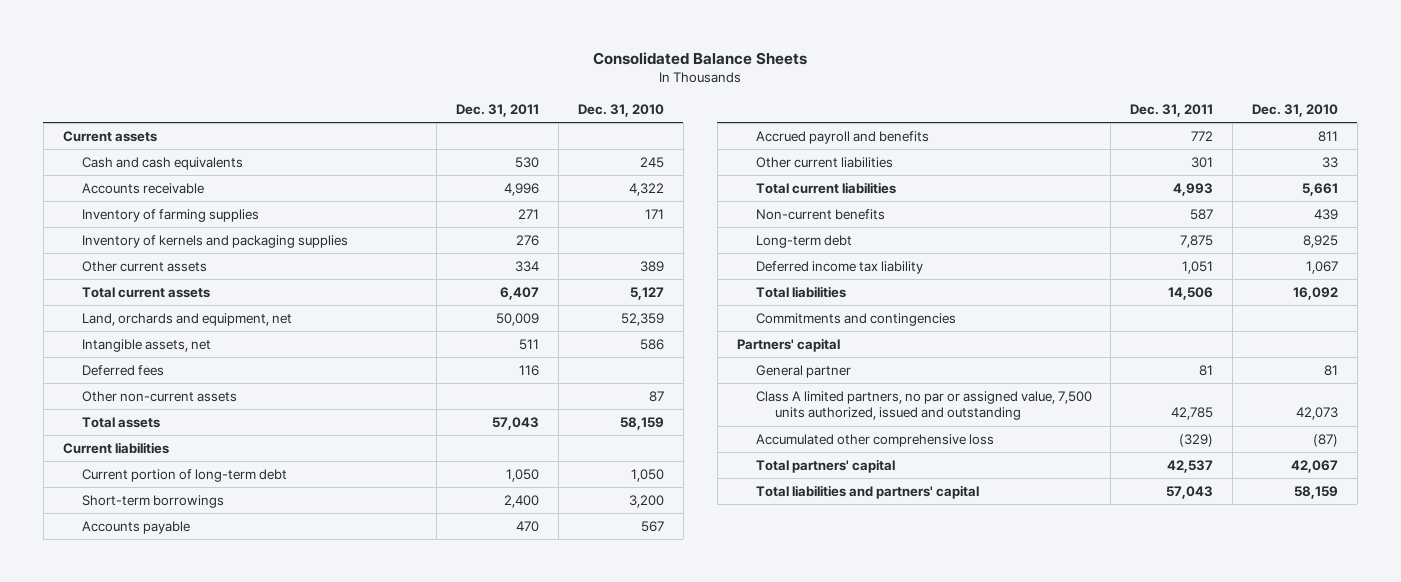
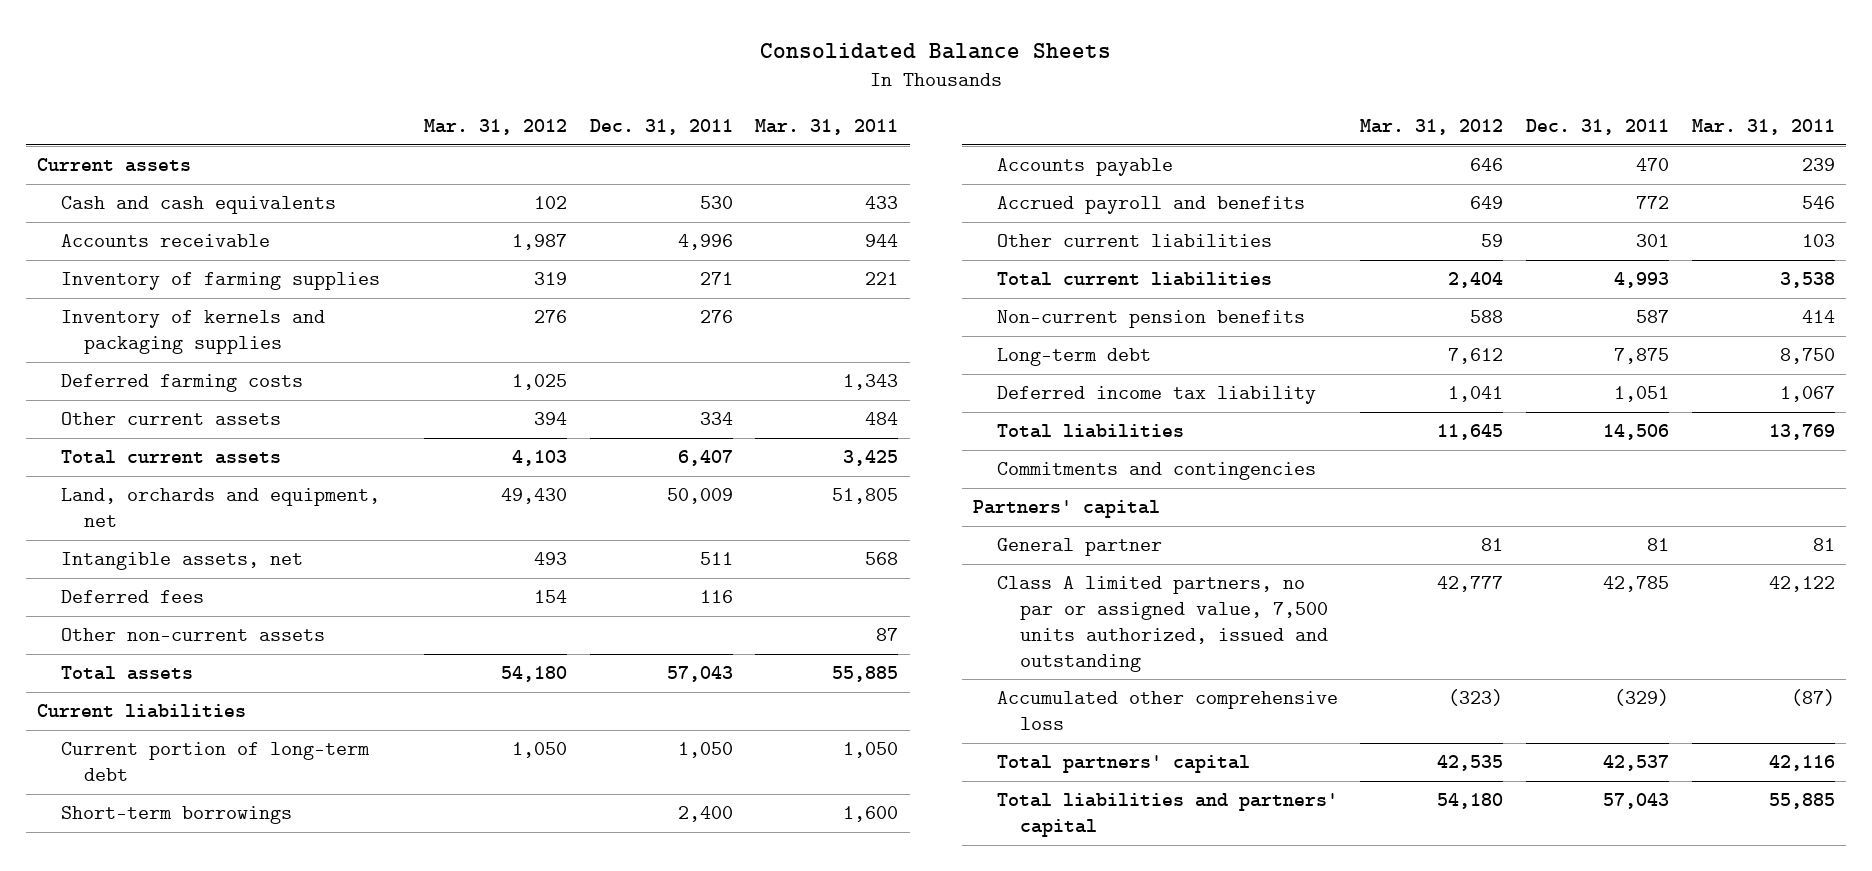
[577,103,664,117] Dec. 31, 2010 -> none
none -> [424,119,568,136] Mar. 31, 2012
none -> [755,119,899,136] Mar. 31, 2011
none -> [60,374,303,393] Deferred farming costs
[755,208,885,220] Non-current benefits -> [996,310,1305,329] Non-current pension benefits

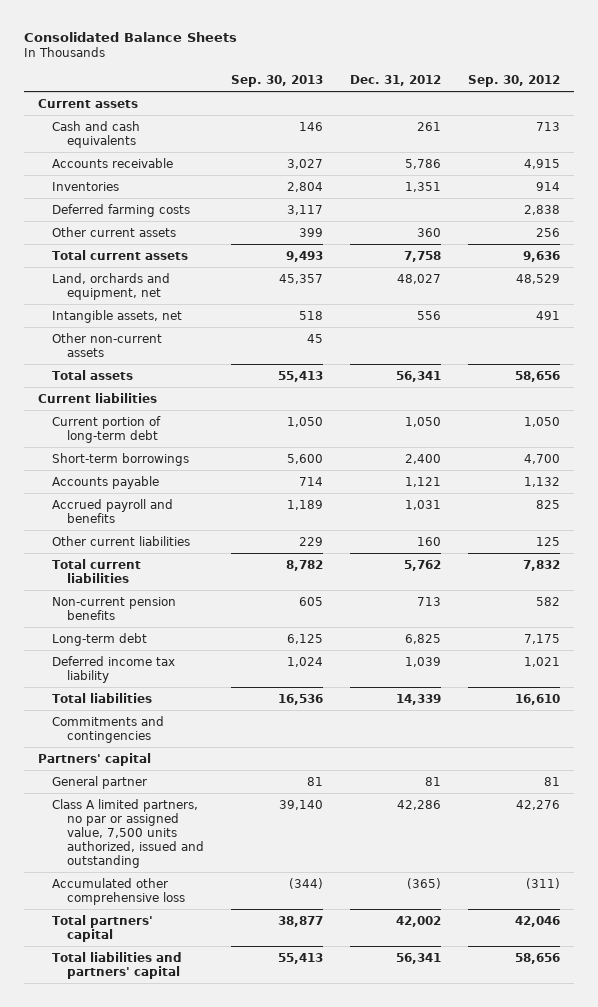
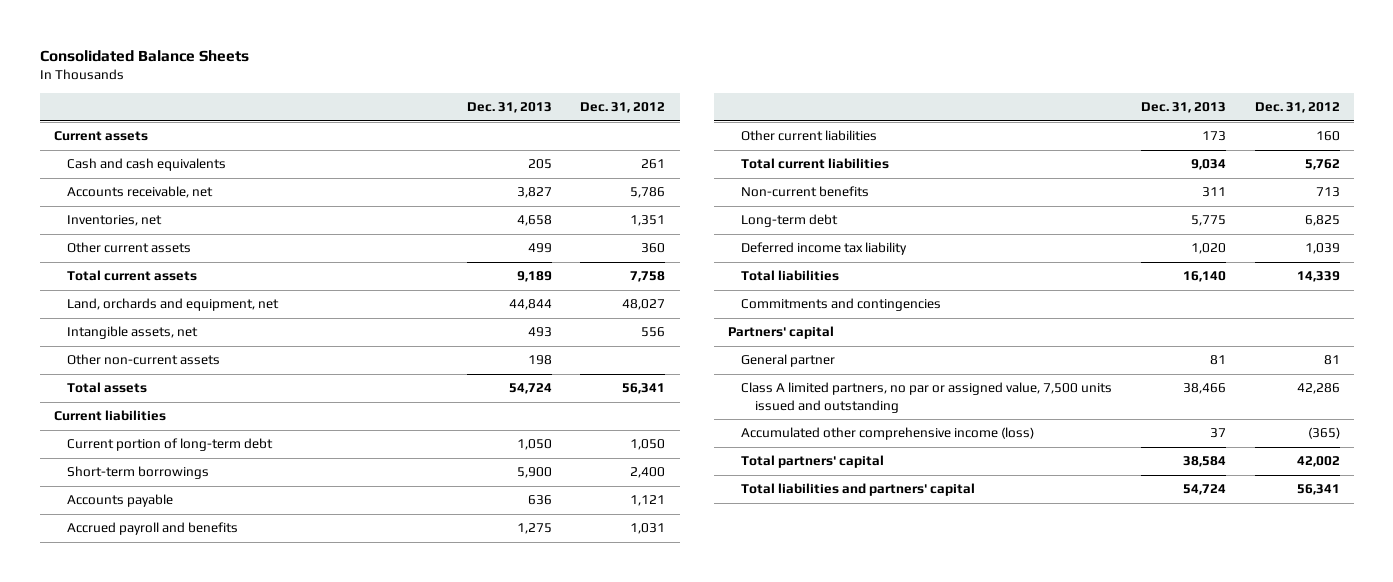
[230,75,323,88] Sep. 30, 2013 -> none
[467,75,560,88] Sep. 30, 2012 -> none
none -> [466,102,552,114] Dec. 31, 2013
[52,203,191,217] Deferred farming costs -> none
[52,157,174,168] Accounts receivable -> [67,186,214,199] Accounts receivable, net
[52,181,120,191] Inventories -> [67,215,163,227] Inventories, net
[52,596,177,620] Non-current pension benefits -> [741,186,870,198] Non-current benefits
[52,798,204,868] Class A limited partners, no par or assigned value, 7,500 units authorized, issued and outstanding -> [741,382,1113,413] Class A limited partners, no par or assigned value, 7,500 units issued and outstanding
[52,877,185,905] Accumulated other comprehensive loss -> [741,427,1035,441] Accumulated other comprehensive income (loss)

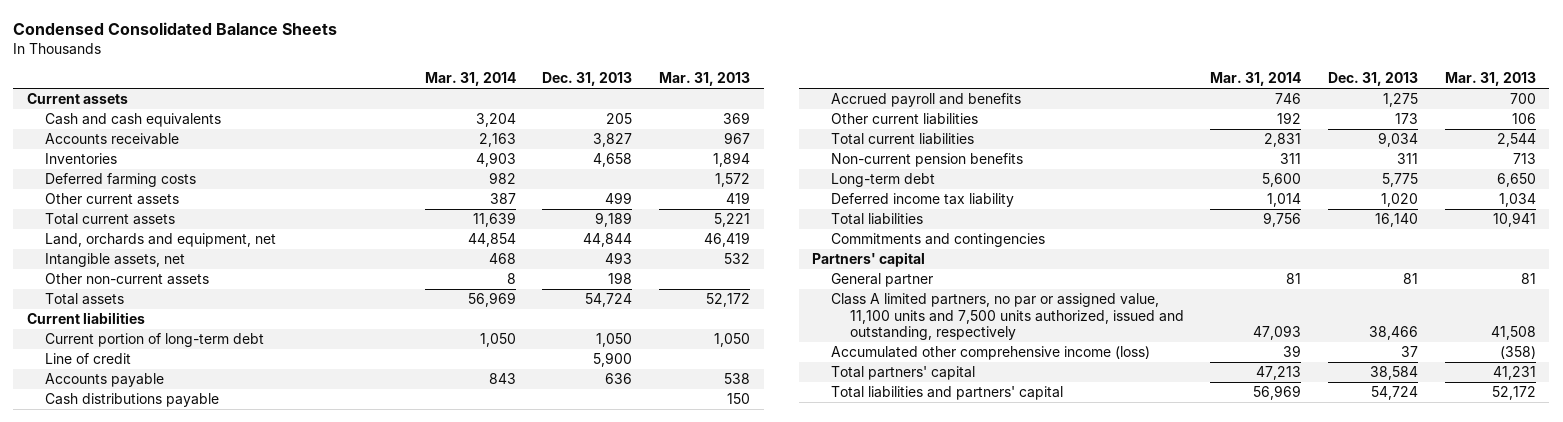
[39,49,249,62] Consolidated Balance Sheets -> [13,22,338,36] Condensed Consolidated Balance Sheets
[580,102,666,114] Dec. 31, 2012 -> none
none -> [424,72,516,87] Mar. 31, 2014
none -> [659,72,751,87] Mar. 31, 2013
[67,186,214,199] Accounts receivable, net -> [45,133,180,146] Accounts receivable
[67,215,163,227] Inventories, net -> [45,153,118,165] Inventories
none -> [45,173,197,188] Deferred farming costs
[67,466,210,480] Short-term borrowings -> [45,353,132,365] Line of credit
none -> [45,393,220,408] Cash distributions payable
[741,186,870,198] Non-current benefits -> [830,153,1023,168] Non-current pension benefits
[741,382,1113,413] Class A limited partners, no par or assigned value, 7,500 units issued and outstanding -> [830,293,1184,341] Class A limited partners, no par or assigned value, 11,100 units and 7,500 units authorized, issued and outstanding, respectively

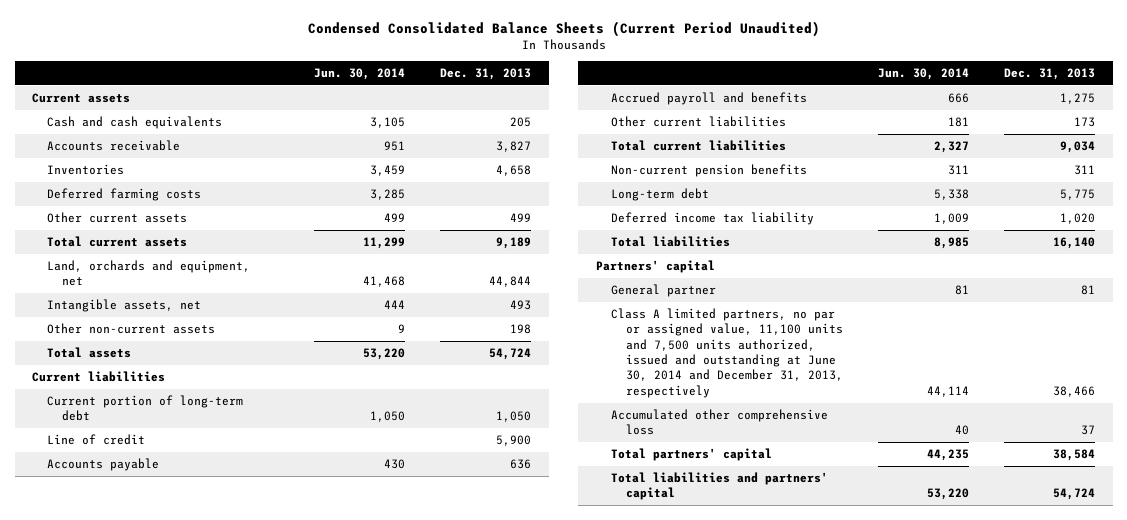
[13,22,338,36] Condensed Consolidated Balance Sheets -> [307,20,820,37] Condensed Consolidated Balance Sheets (Current Period Unaudited)
[424,72,516,87] Mar. 31, 2014 -> none
[659,72,751,87] Mar. 31, 2013 -> none
none -> [314,67,406,80] Jun. 30, 2014
[45,393,220,408] Cash distributions payable -> none
[830,233,1045,248] Commitments and contingencies -> none
[830,293,1184,341] Class A limited partners, no par or assigned value, 11,100 units and 7,500 units authorized, issued and outstanding, respectively -> [610,308,843,398] Class A limited partners, no par or assigned value, 11,100 units and 7,500 units authorized, issued and outstanding at June 30, 2014 and December 31, 2013, respectively
[830,346,1150,361] Accumulated other comprehensive income (loss) -> [610,409,828,436] Accumulated other comprehensive loss

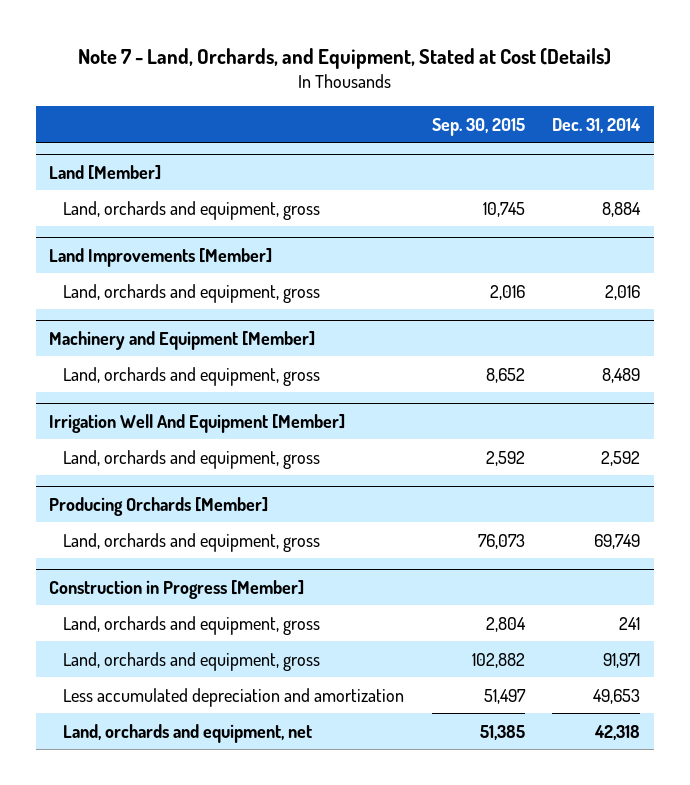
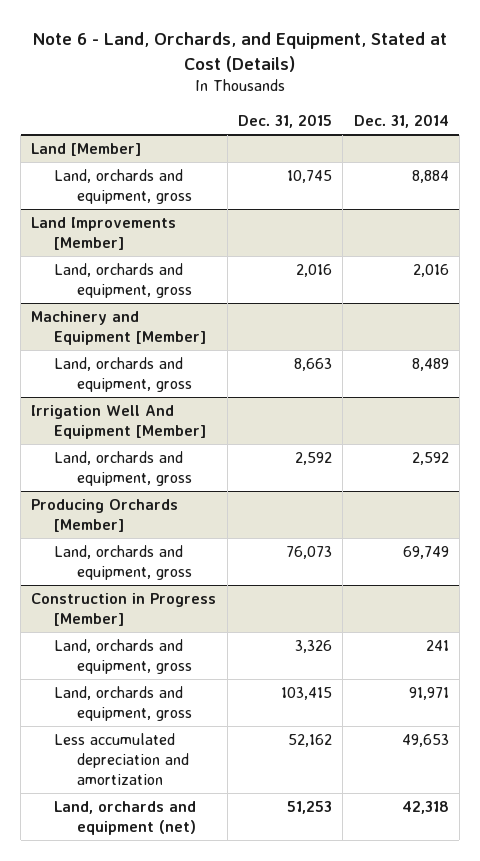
[77,47,611,69] Note 7 - Land, Orchards, and Equipment, Stated at Cost (Details) -> [33,32,448,72] Note 6 - Land, Orchards, and Equipment, Stated at Cost (Details)
[431,117,525,136] Sep. 30, 2015 -> none
none -> [238,113,333,128] Dec. 31, 2015
[63,723,313,743] Land, orchards and equipment, net -> [54,800,197,835] Land, orchards and equipment (net)

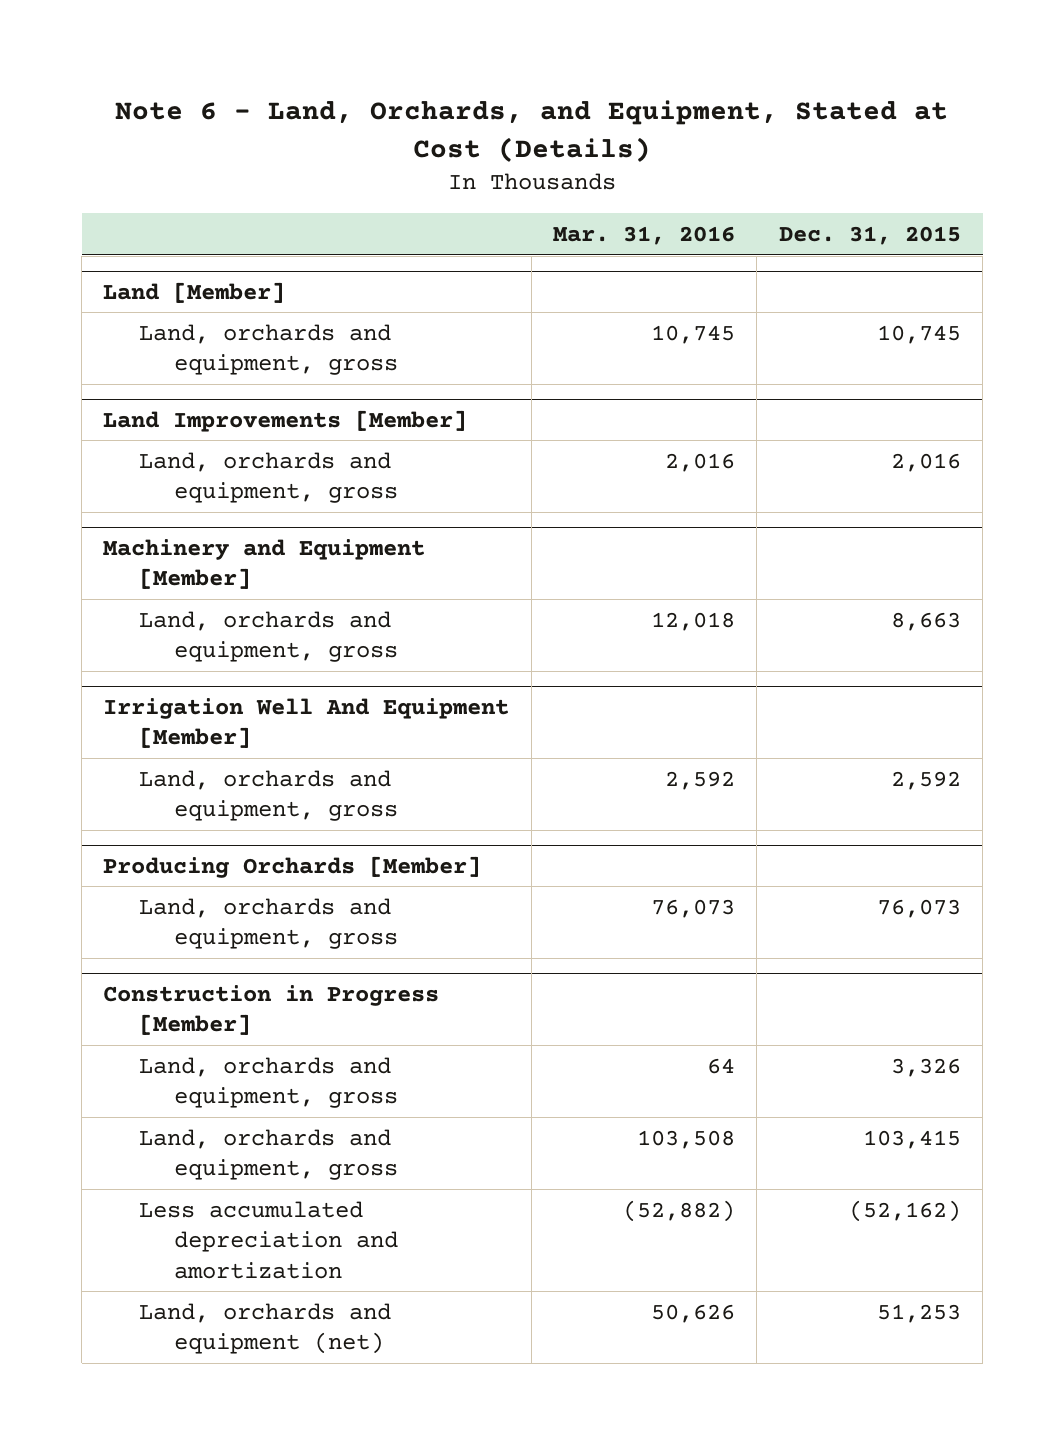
[353,113,449,128] Dec. 31, 2014 -> none
none -> [553,225,736,245] Mar. 31, 2016
[288,733,333,747] 52,162 -> [848,1199,961,1222] (52,162)

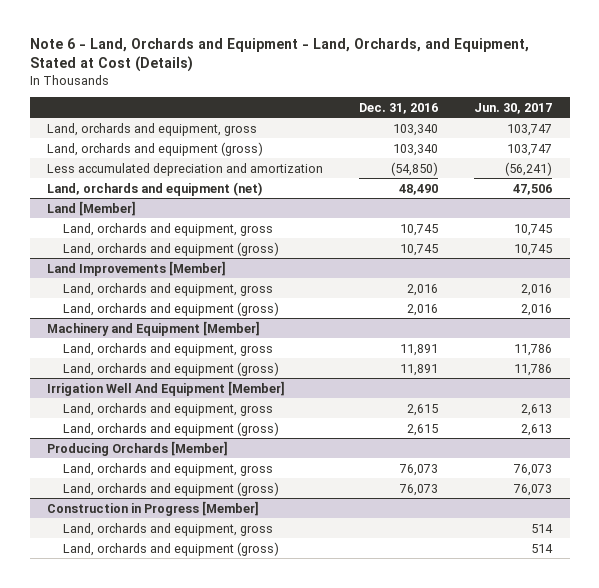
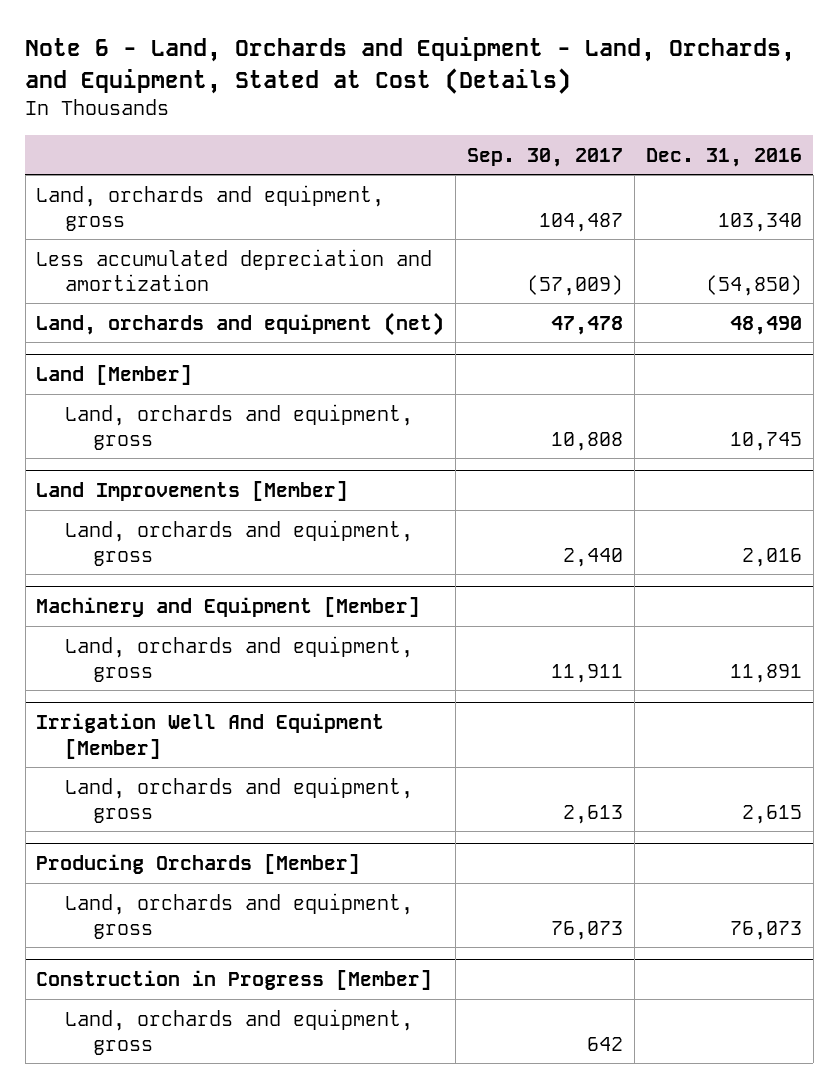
[473,102,552,114] Jun. 30, 2017 -> none
none -> [467,147,624,167] Sep. 30, 2017
[47,141,264,156] Land, orchards and equipment (gross) -> none
[62,241,279,256] Land, orchards and equipment (gross) -> none
[62,301,279,316] Land, orchards and equipment (gross) -> none
[62,361,279,376] Land, orchards and equipment (gross) -> none
[62,421,279,436] Land, orchards and equipment (gross) -> none
[62,481,279,496] Land, orchards and equipment (gross) -> none
[62,541,279,556] Land, orchards and equipment (gross) -> none

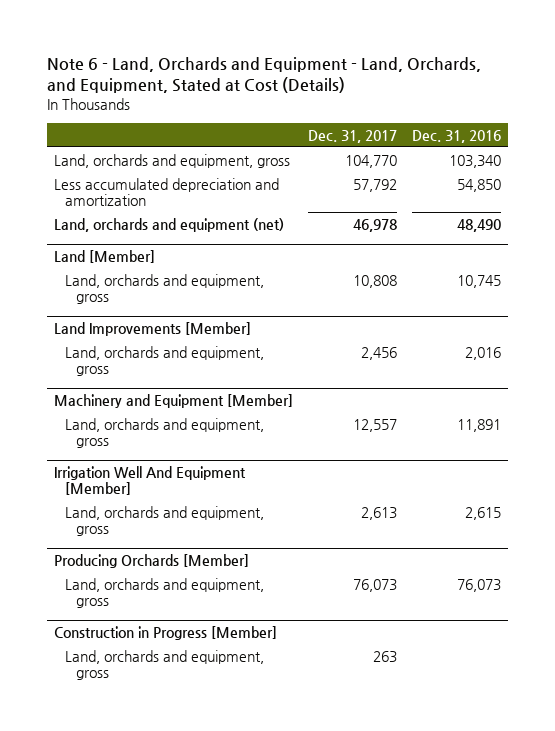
[467,147,624,167] Sep. 30, 2017 -> none
none -> [308,129,398,143] Dec. 31, 2017
[705,274,802,296] (54,850) -> [456,178,501,192] 54,850

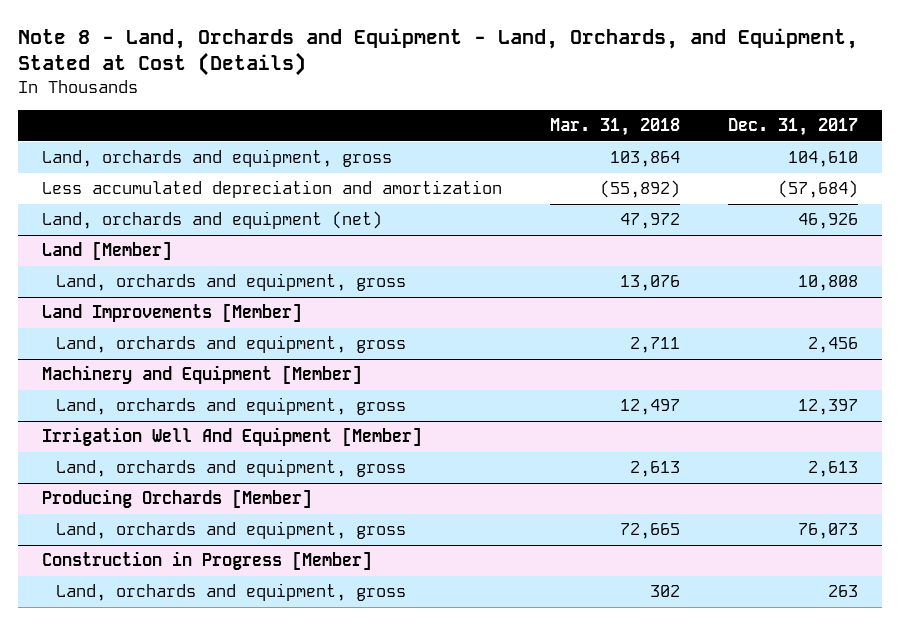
[47,56,482,94] Note 6 - Land, Orchards and Equipment - Land, Orchards, and Equipment, Stated at Cost (Details) -> [17,27,858,77] Note 8 - Land, Orchards and Equipment - Land, Orchards, and Equipment, Stated at Cost (Details)
[411,129,501,143] Dec. 31, 2016 -> none
none -> [549,118,680,137] Mar. 31, 2018
[345,154,398,168] 104,770 -> [787,151,858,168] 104,610
[353,178,398,192] 57,792 -> [777,180,858,199] (57,684)
[353,218,398,232] 46,978 -> [797,213,858,230] 46,926
[353,418,398,432] 12,557 -> [797,399,858,416] 12,397

